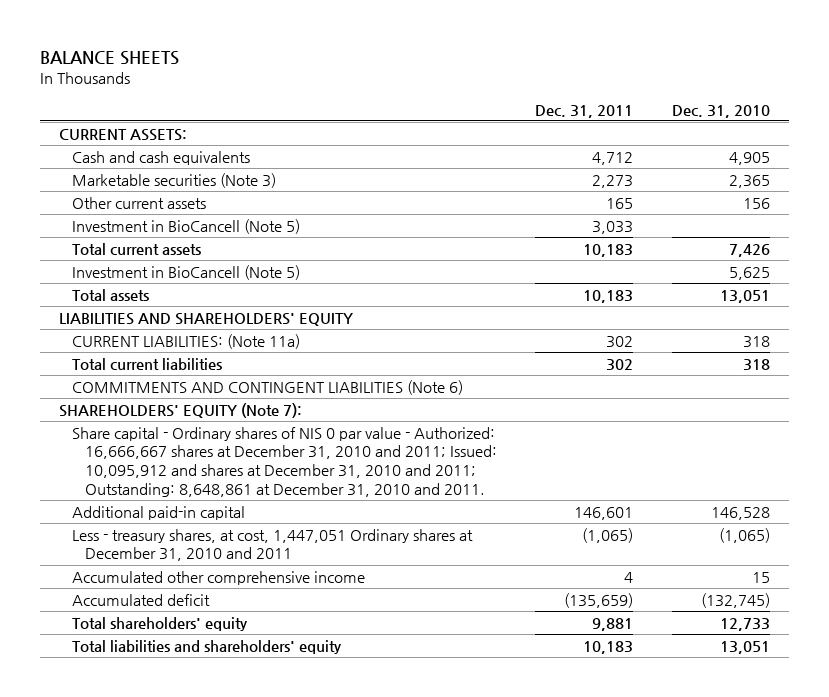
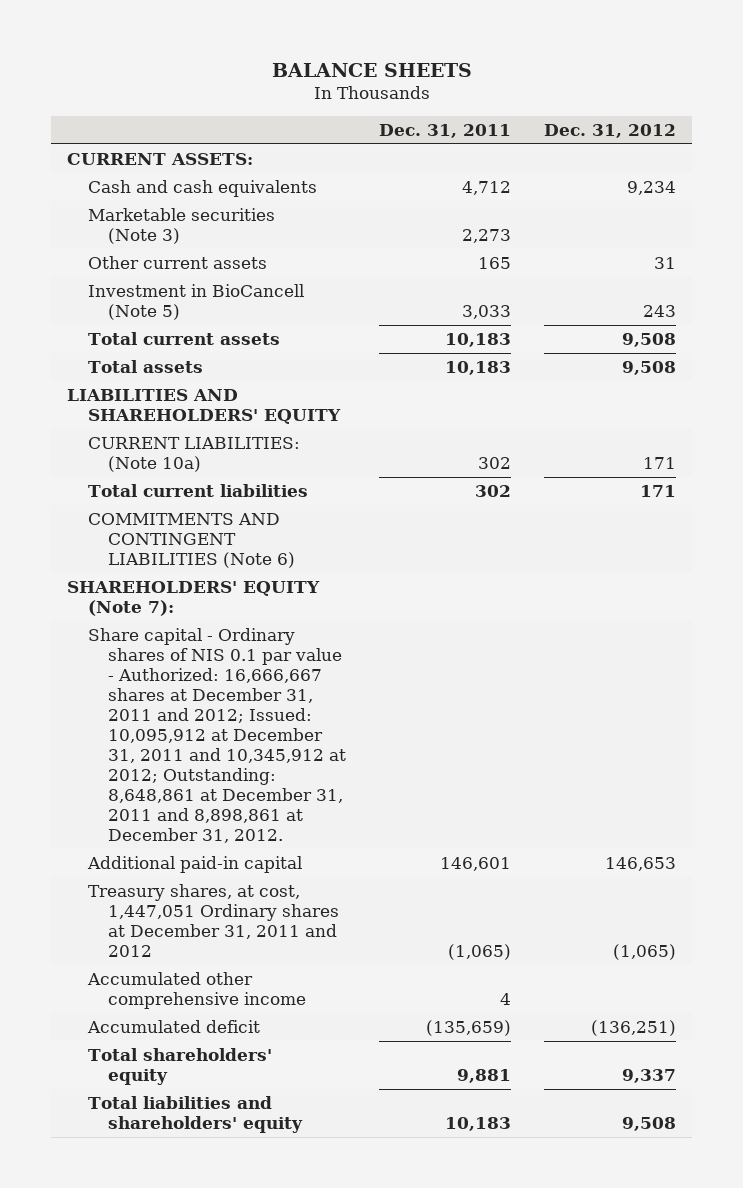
[671,104,770,118] Dec. 31, 2010 -> none
none -> [543,123,676,138] Dec. 31, 2012
[72,264,301,280] Investment in BioCancell (Note 5) -> none
[72,333,301,349] CURRENT LIABILITIES: (Note 11a) -> [87,437,300,473] CURRENT LIABILITIES: (Note 10a)
[72,426,498,498] Share capital - Ordinary shares of NIS 0 par value - Authorized: 16,666,667 shares at December 31, 2010 and 2011; Issued: 10,095,912 and shares at December 31, 2010 and 2011; Outstanding: 8,648,861 at December 31, 2010 and 2011. -> [87,628,346,844] Share capital - Ordinary shares of NIS 0.1 par value - Authorized: 16,666,667 shares at December 31, 2011 and 2012; Issued: 10,095,912 at December 31, 2011 and 10,345,912 at 2012; Outstanding: 8,648,861 at December 31, 2011 and 8,898,861 at December 31, 2012.
[72,528,474,562] Less - treasury shares, at cost, 1,447,051 Ordinary shares at December 31, 2010 and 2011 -> [87,884,339,958] Treasury shares, at cost, 1,447,051 Ordinary shares at December 31, 2011 and 2012

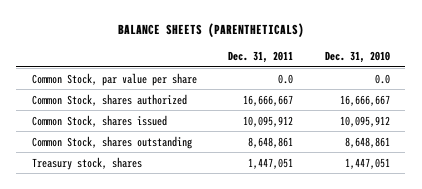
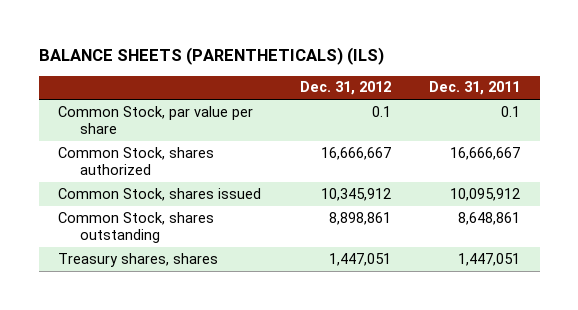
[117,23,304,38] BALANCE SHEETS (PARENTHETICALS) -> [38,47,384,66] BALANCE SHEETS (PARENTHETICALS) (ILS)
[324,51,390,64] Dec. 31, 2010 -> none
none -> [299,81,391,96] Dec. 31, 2012
[278,73,294,84] 0.0 -> [501,105,521,117] 0.1
[32,156,143,170] Treasury stock, shares -> [58,252,219,267] Treasury shares, shares

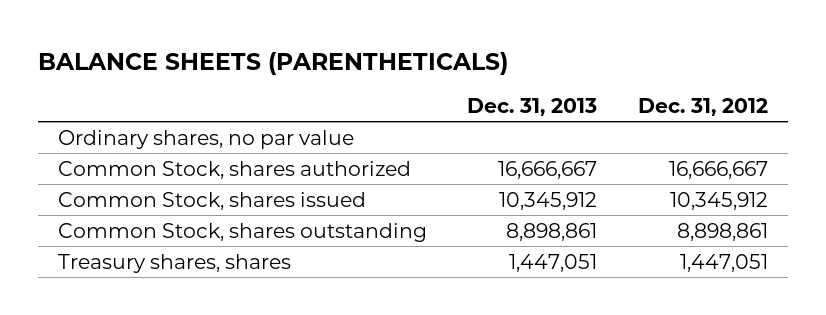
[38,47,384,66] BALANCE SHEETS (PARENTHETICALS) (ILS) -> [38,51,509,75] BALANCE SHEETS (PARENTHETICALS)
[429,81,521,96] Dec. 31, 2011 -> none
none -> [467,97,598,116] Dec. 31, 2013
[58,105,254,135] Common Stock, par value per share -> none
none -> [58,129,355,149] Ordinary shares, no par value

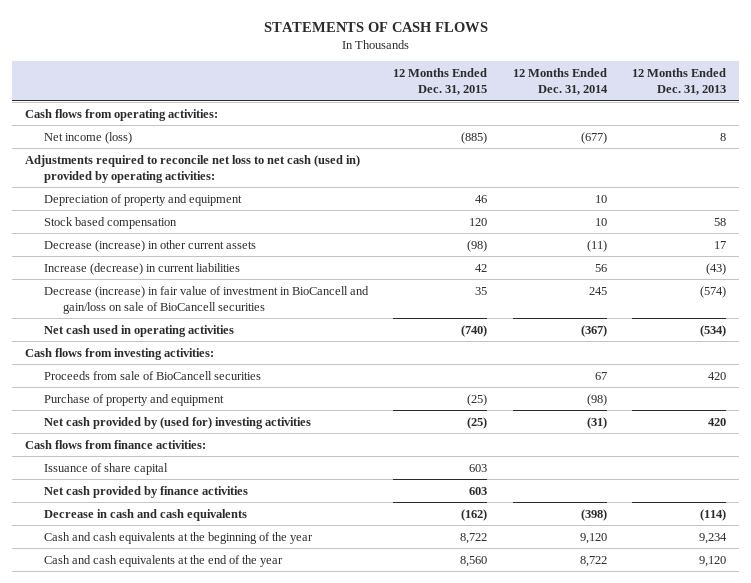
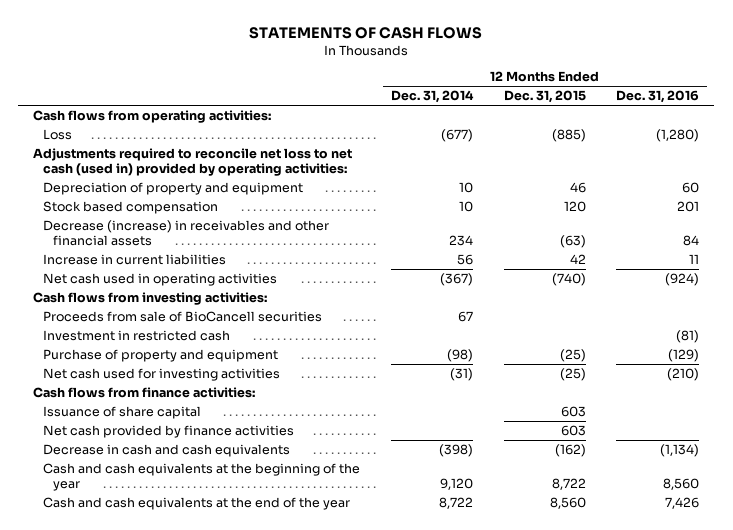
[632,68,727,96] 12 Months Ended Dec. 31, 2013 -> none
none -> [616,90,700,104] Dec. 31, 2016
[43,131,132,144] Net income (loss) -> [43,129,73,141] Loss
[43,285,369,314] Decrease (increase) in fair value of investment in BioCancell and gain/loss on sale of BioCancell securities -> none
[43,239,256,252] Decrease (increase) in other current assets -> [43,220,330,246] Decrease (increase) in receivables and other financial assets
[467,239,488,252] (98) -> [559,234,586,248] (63)
[586,239,607,252] (11) -> [449,234,474,246] 234
[43,262,240,275] Increase (decrease) in current liabilities -> [43,254,227,266] Increase in current liabilities
none -> [43,330,231,342] Investment in restricted cash
[43,416,311,429] Net cash provided by (used for) investing activities -> [43,368,281,382] Net cash used for investing activities

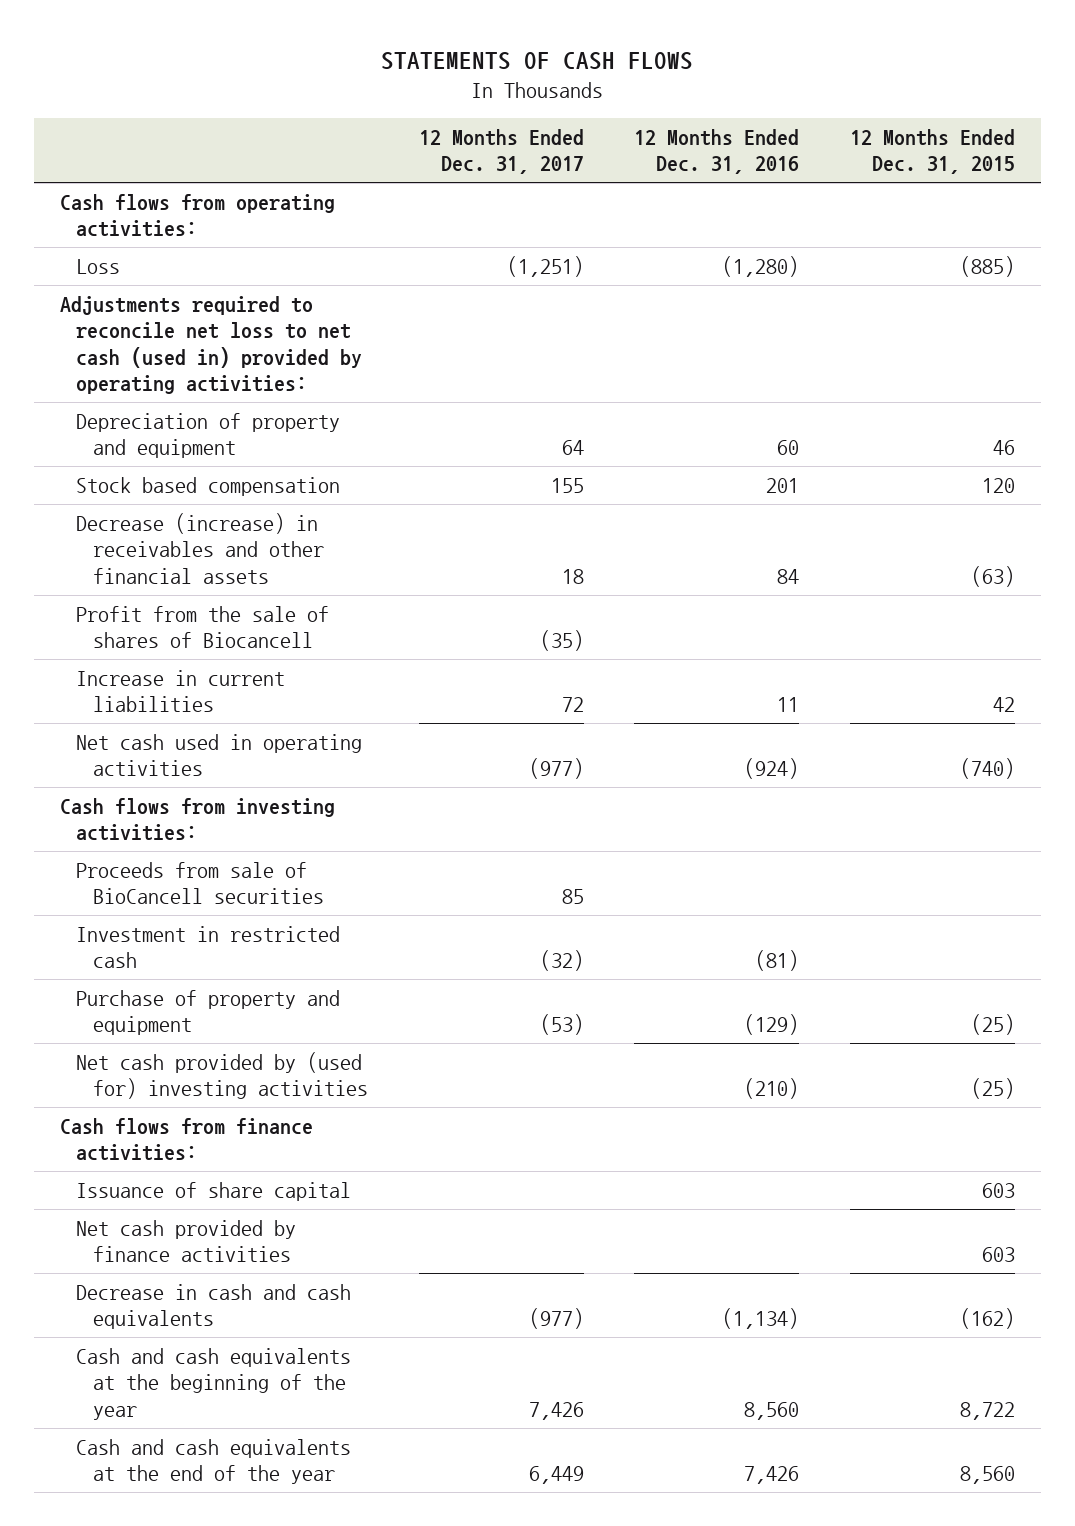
[391,90,475,104] Dec. 31, 2014 -> none
none -> [418,129,584,175] 12 Months Ended Dec. 31, 2017
none -> [76,605,330,649] Profit from the sale of shares of Biocancell
[43,368,281,382] Net cash used for investing activities -> [76,1051,368,1100] Net cash provided by (used for) investing activities

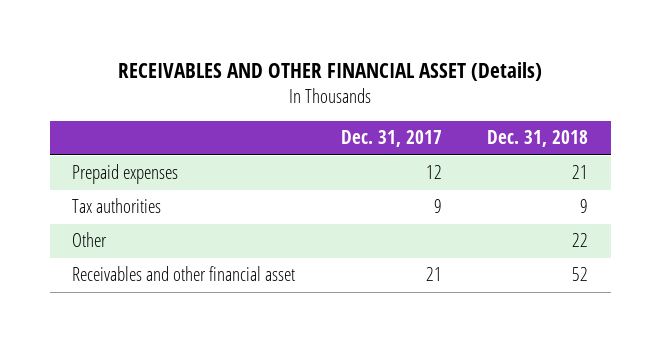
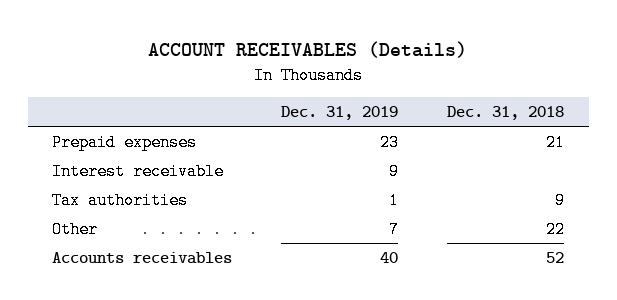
[118,62,543,82] RECEIVABLES AND OTHER FINANCIAL ASSET (Details) -> [148,40,468,58] ACCOUNT RECEIVABLES (Details)
[340,130,442,148] Dec. 31, 2017 -> none
none -> [281,106,399,121] Dec. 31, 2019
none -> [52,162,225,180] Interest receivable
[72,266,296,282] Receivables and other financial asset -> [52,251,233,264] Accounts receivables

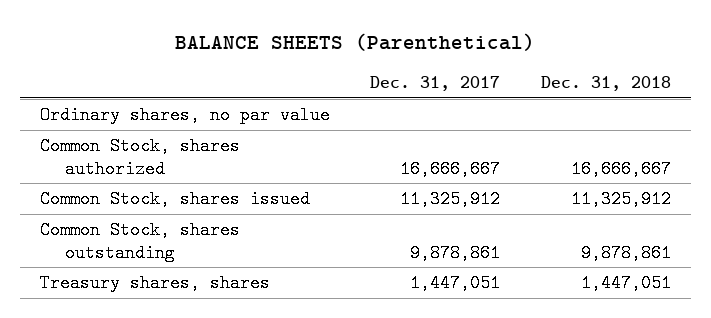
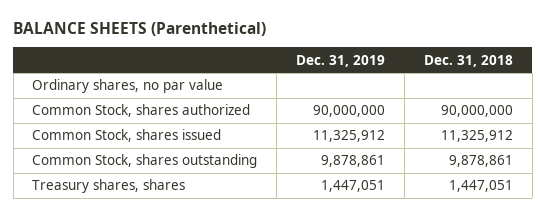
[370,76,501,92] Dec. 31, 2017 -> none
none -> [296,54,386,67] Dec. 31, 2019
[571,159,672,178] 16,666,667 -> [441,105,514,118] 90,000,000

